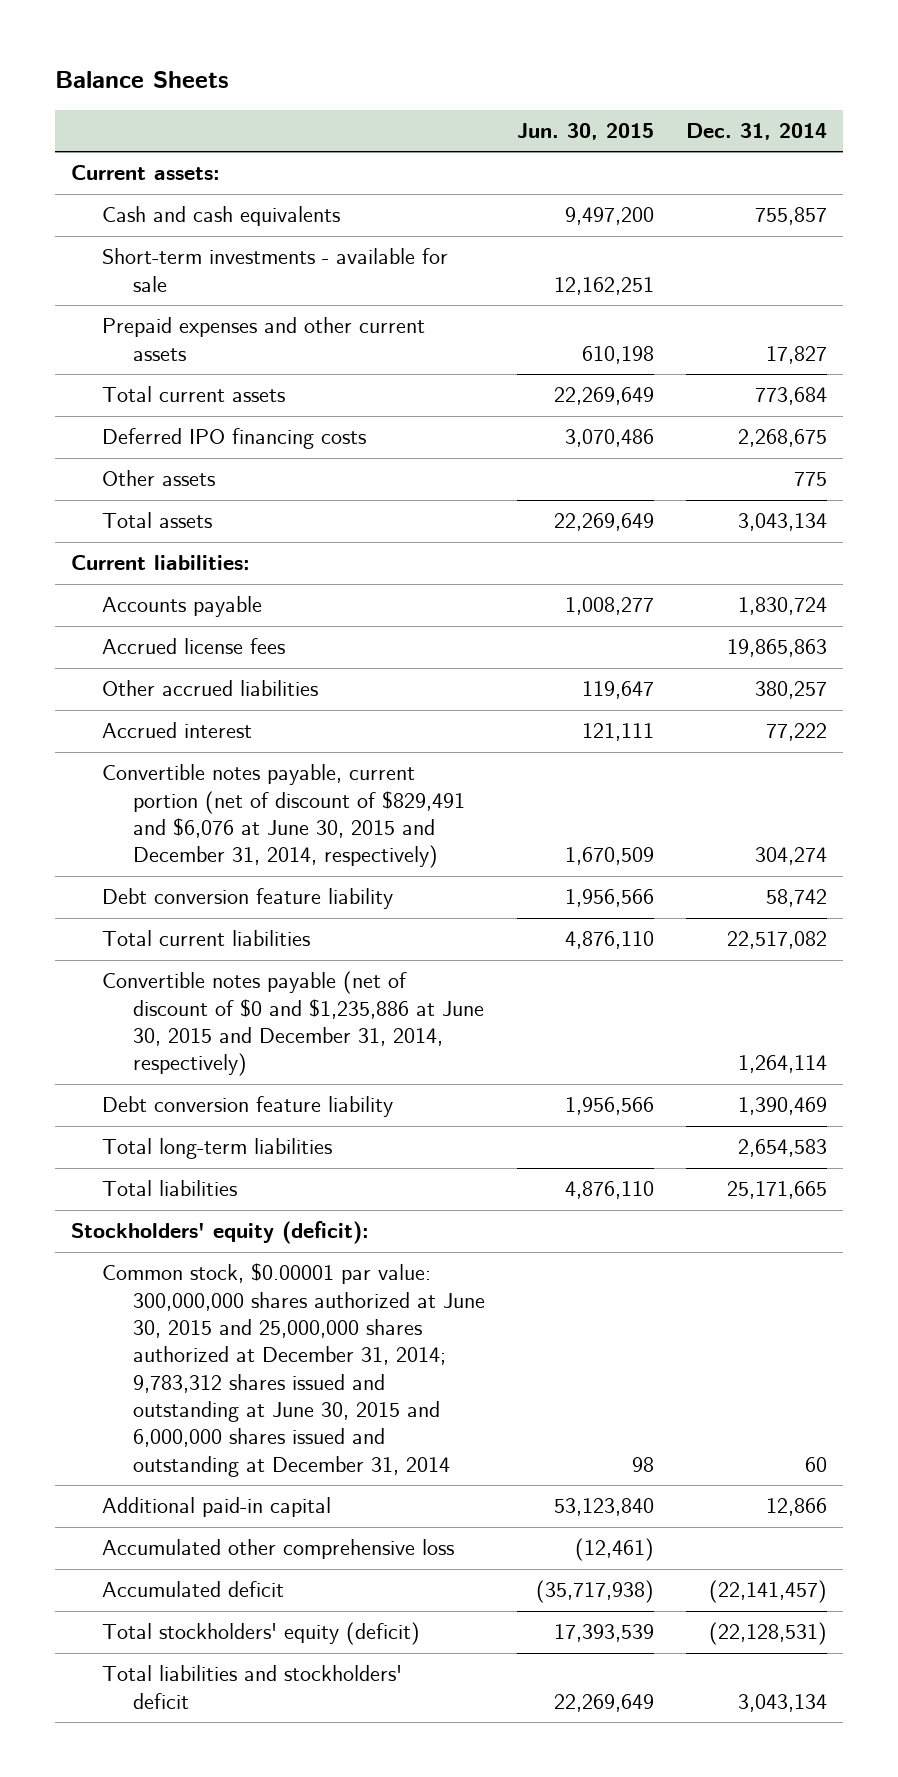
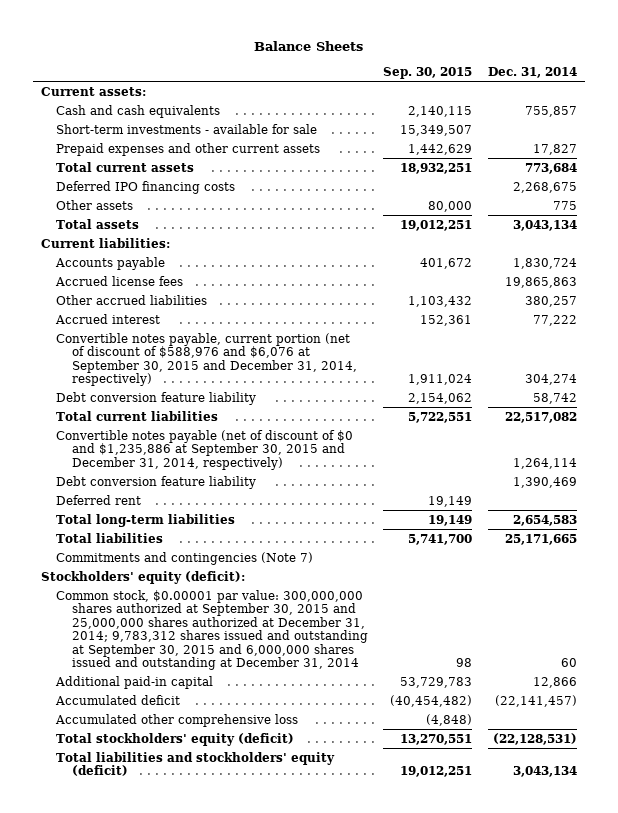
[516,122,654,140] Jun. 30, 2015 -> none
none -> [383,66,473,79] Sep. 30, 2015
[102,764,465,869] Convertible notes payable, current portion (net of discount of $829,491 and $6,076 at June 30, 2015 and December 31, 2014, respectively) -> [56,332,357,387] Convertible notes payable, current portion (net of discount of $588,976 and $6,076 at September 30, 2015 and December 31, 2014, respectively)
[102,971,484,1077] Convertible notes payable (net of discount of $0 and $1,235,886 at June 30, 2015 and December 31, 2014, respectively) -> [56,429,354,470] Convertible notes payable (net of discount of $0 and $1,235,886 at September 30, 2015 and December 31, 2014, respectively)
none -> [56,494,142,505] Deferred rent
none -> [56,551,314,565] Commitments and contingencies (Note 7)
[102,1263,485,1477] Common stock, $0.00001 par value: 300,000,000 shares authorized at June 30, 2015 and 25,000,000 shares authorized at December 31, 2014; 9,783,312 shares issued and outstanding at June 30, 2015 and 6,000,000 shares issued and outstanding at December 31, 2014 -> [56,589,368,671] Common stock, $0.00001 par value: 300,000,000 shares authorized at September 30, 2015 and 25,000,000 shares authorized at December 31, 2014; 9,783,312 shares issued and outstanding at September 30, 2015 and 6,000,000 shares issued and outstanding at December 31, 2014
[102,1539,455,1560] Accumulated other comprehensive loss -> [55,713,299,727] Accumulated other comprehensive loss
[102,1665,403,1709] Total liabilities and stockholders' deficit -> [56,751,336,777] Total liabilities and stockholders' equity (deficit)

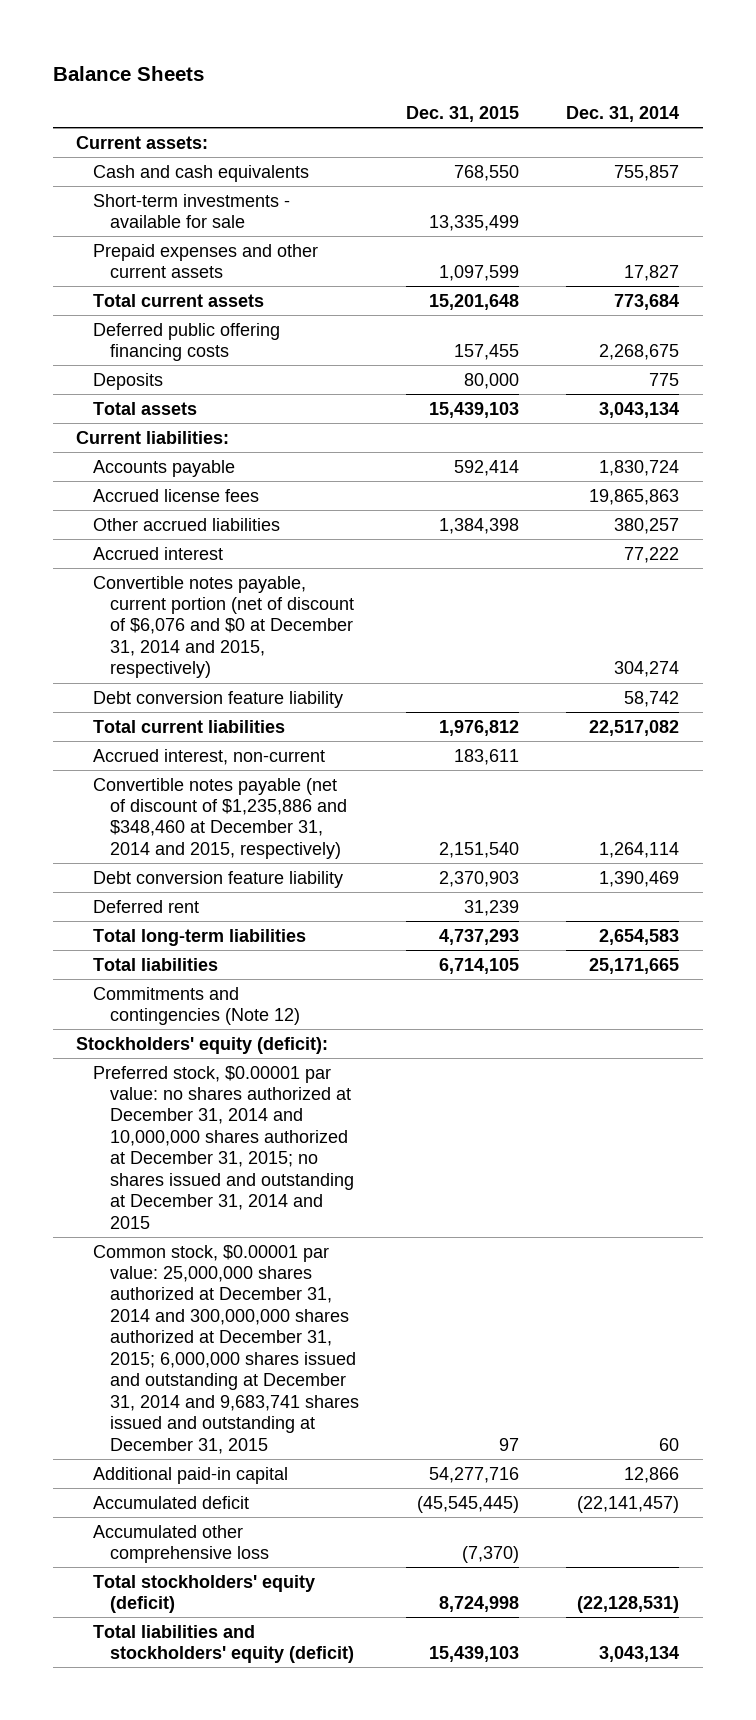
[383,66,473,79] Sep. 30, 2015 -> none
none -> [406,105,520,122] Dec. 31, 2015
[56,180,236,194] Deferred IPO financing costs -> [93,322,281,361] Deferred public offering financing costs
[56,199,134,210] Other assets -> [93,372,164,390] Deposits
[56,332,357,387] Convertible notes payable, current portion (net of discount of $588,976 and $6,076 at September 30, 2015 and December 31, 2014, respectively) -> [93,575,354,679] Convertible notes payable, current portion (net of discount of $6,076 and $0 at December 31, 2014 and 2015, respectively)
none -> [93,748,326,765] Accrued interest, non-current
[56,429,354,470] Convertible notes payable (net of discount of $0 and $1,235,886 at September 30, 2015 and December 31, 2014, respectively) -> [93,777,347,859] Convertible notes payable (net of discount of $1,235,886 and $348,460 at December 31, 2014 and 2015, respectively)
[56,551,314,565] Commitments and contingencies (Note 7) -> [93,986,300,1025] Commitments and contingencies (Note 12)
none -> [93,1065,354,1229] Preferred stock, $0.00001 par value: no shares authorized at December 31, 2014 and 10,000,000 shares authorized at December 31, 2015; no shares issued and outstanding at December 31, 2014 and 2015
[56,589,368,671] Common stock, $0.00001 par value: 300,000,000 shares authorized at September 30, 2015 and 25,000,000 shares authorized at December 31, 2014; 9,783,312 shares issued and outstanding at September 30, 2015 and 6,000,000 shares issued and outstanding at December 31, 2014 -> [93,1244,359,1454] Common stock, $0.00001 par value: 25,000,000 shares authorized at December 31, 2014 and 300,000,000 shares authorized at December 31, 2015; 6,000,000 shares issued and outstanding at December 31, 2014 and 9,683,741 shares issued and outstanding at December 31, 2015

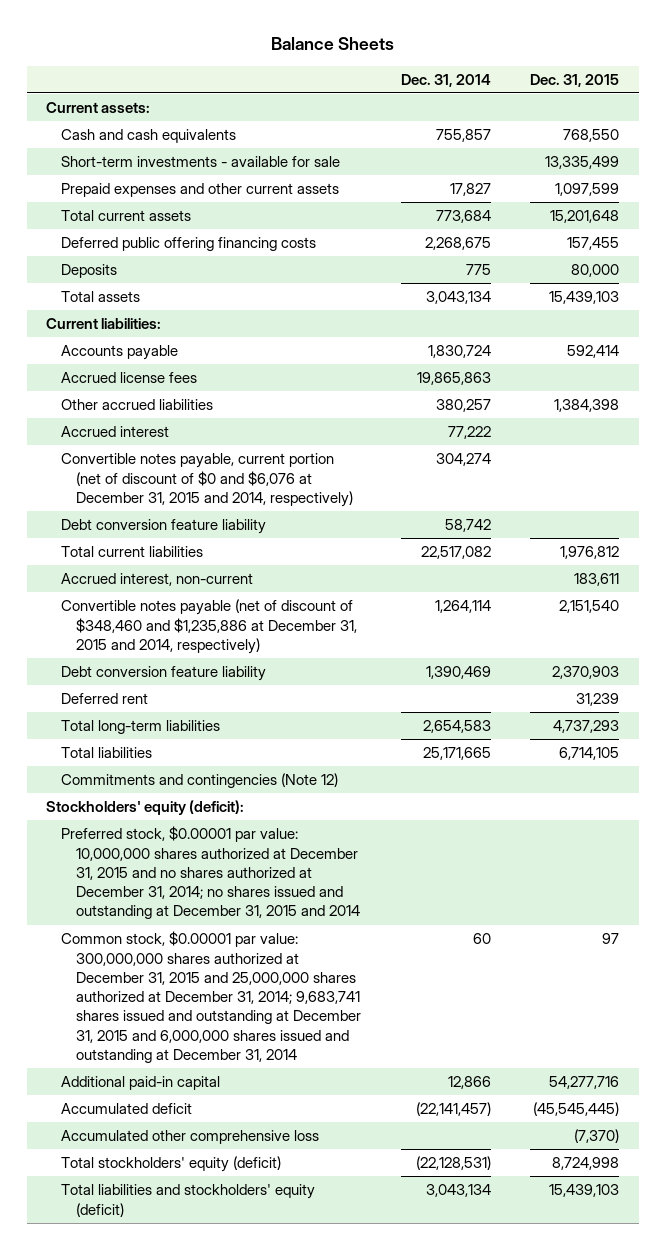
[93,575,354,679] Convertible notes payable, current portion (net of discount of $6,076 and $0 at December 31, 2014 and 2015, respectively) -> [61,453,354,507] Convertible notes payable, current portion (net of discount of $0 and $6,076 at December 31, 2015 and 2014, respectively)
[93,777,347,859] Convertible notes payable (net of discount of $1,235,886 and $348,460 at December 31, 2014 and 2015, respectively) -> [61,599,358,654] Convertible notes payable (net of discount of $348,460 and $1,235,886 at December 31, 2015 and 2014, respectively)
[93,1065,354,1229] Preferred stock, $0.00001 par value: no shares authorized at December 31, 2014 and 10,000,000 shares authorized at December 31, 2015; no shares issued and outstanding at December 31, 2014 and 2015 -> [61,826,361,920] Preferred stock, $0.00001 par value: 10,000,000 shares authorized at December 31, 2015 and no shares authorized at December 31, 2014; no shares issued and outstanding at December 31, 2015 and 2014
[93,1244,359,1454] Common stock, $0.00001 par value: 25,000,000 shares authorized at December 31, 2014 and 300,000,000 shares authorized at December 31, 2015; 6,000,000 shares issued and outstanding at December 31, 2014 and 9,683,741 shares issued and outstanding at December 31, 2015 -> [61,931,362,1064] Common stock, $0.00001 par value: 300,000,000 shares authorized at December 31, 2015 and 25,000,000 shares authorized at December 31, 2014; 9,683,741 shares issued and outstanding at December 31, 2015 and 6,000,000 shares issued and outstanding at December 31, 2014

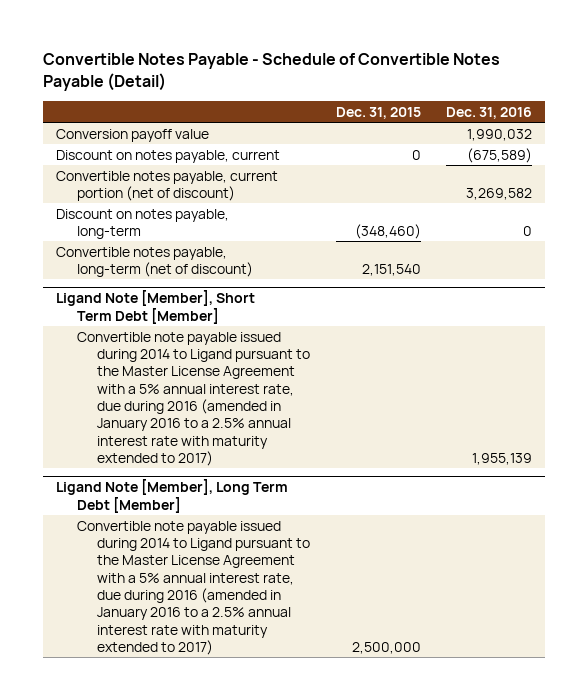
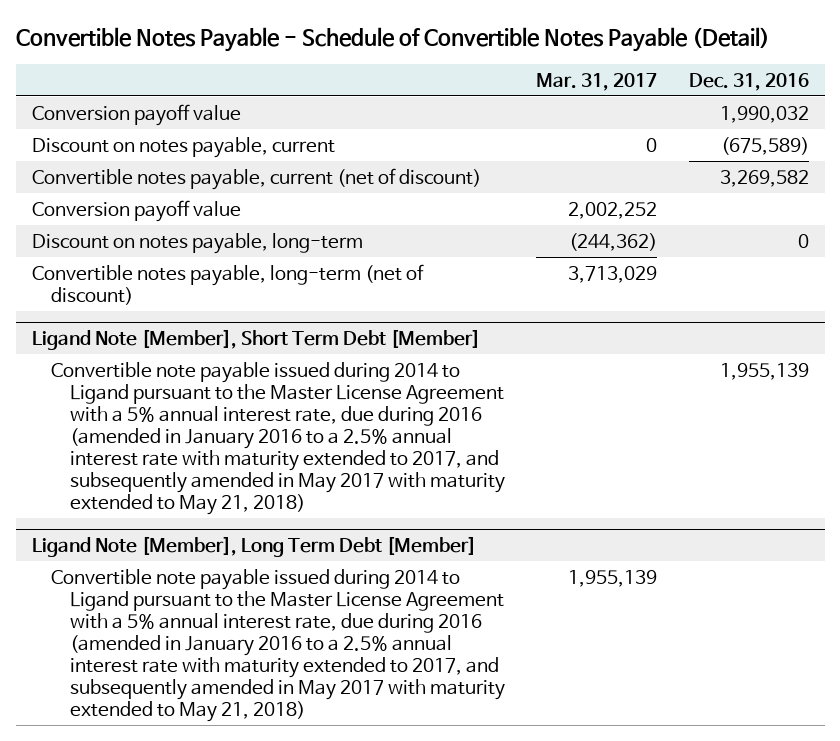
[335,106,421,119] Dec. 31, 2015 -> none
none -> [536,72,658,91] Mar. 31, 2017
[56,170,279,201] Convertible notes payable, current portion (net of discount) -> [31,167,481,190] Convertible notes payable, current (net of discount)
none -> [31,199,241,222] Conversion payoff value
[76,331,311,467] Convertible note payable issued during 2014 to Ligand pursuant to the Master License Agreement with a 5% annual interest rate, due during 2016 (amended in January 2016 to a 2.5% annual interest rate with maturity extended to 2017) -> [50,361,505,516] Convertible note payable issued during 2014 to Ligand pursuant to the Master License Agreement with a 5% annual interest rate, due during 2016 (amended in January 2016 to a 2.5% annual interest rate with maturity extended to 2017, and subsequently amended in May 2017 with maturity extended to May 21, 2018)
[76,520,311,656] Convertible note payable issued during 2014 to Ligand pursuant to the Master License Agreement with a 5% annual interest rate, due during 2016 (amended in January 2016 to a 2.5% annual interest rate with maturity extended to 2017) -> [50,568,505,723] Convertible note payable issued during 2014 to Ligand pursuant to the Master License Agreement with a 5% annual interest rate, due during 2016 (amended in January 2016 to a 2.5% annual interest rate with maturity extended to 2017, and subsequently amended in May 2017 with maturity extended to May 21, 2018)

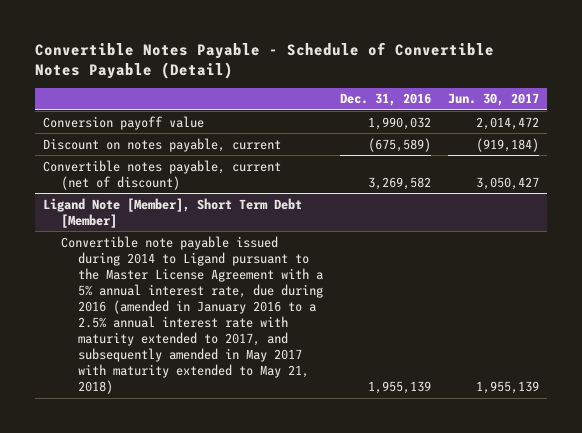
[536,72,658,91] Mar. 31, 2017 -> none
none -> [447,93,539,107] Jun. 30, 2017
[31,199,241,222] Conversion payoff value -> none
[31,232,363,254] Discount on notes payable, long-term -> none
[31,263,424,305] Convertible notes payable, long-term (net of discount) -> none
[31,535,476,557] Ligand Note [Member], Long Term Debt [Member] -> none
[50,568,505,723] Convertible note payable issued during 2014 to Ligand pursuant to the Master License Agreement with a 5% annual interest rate, due during 2016 (amended in January 2016 to a 2.5% annual interest rate with maturity extended to 2017, and subsequently amended in May 2017 with maturity extended to May 21, 2018) -> none

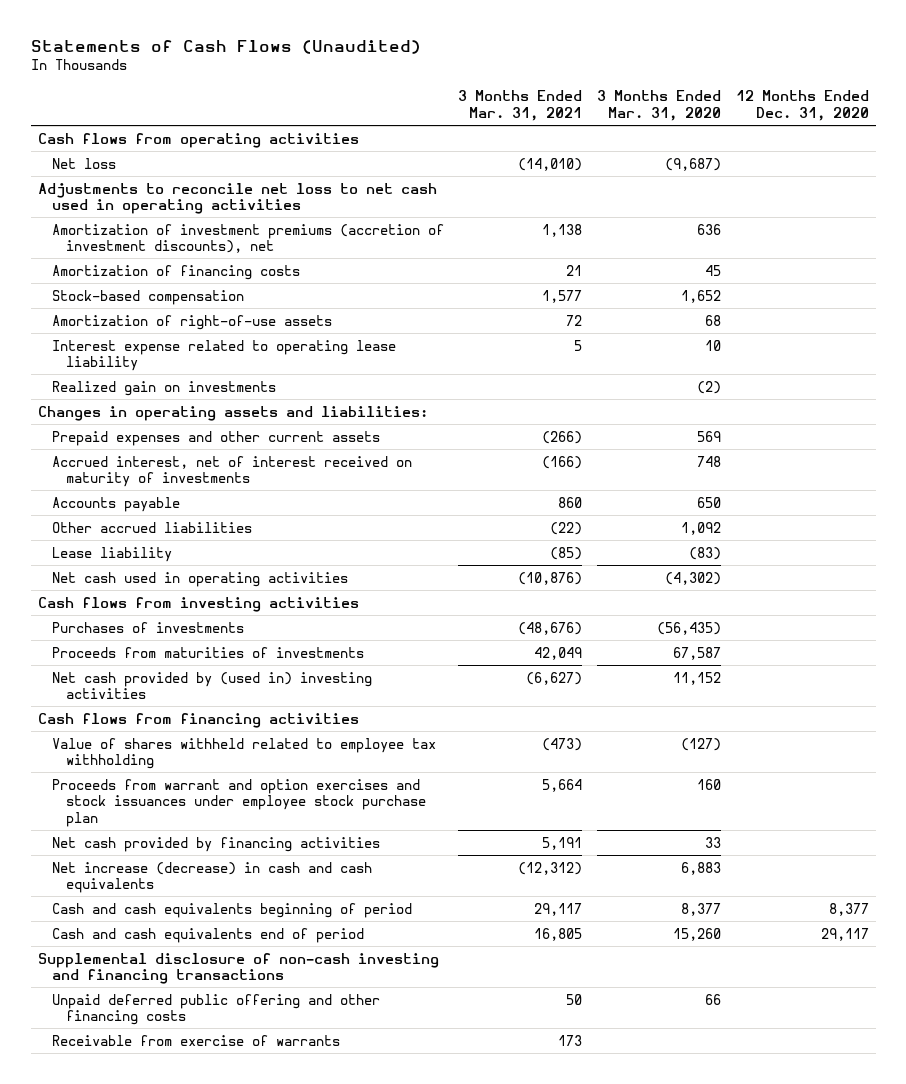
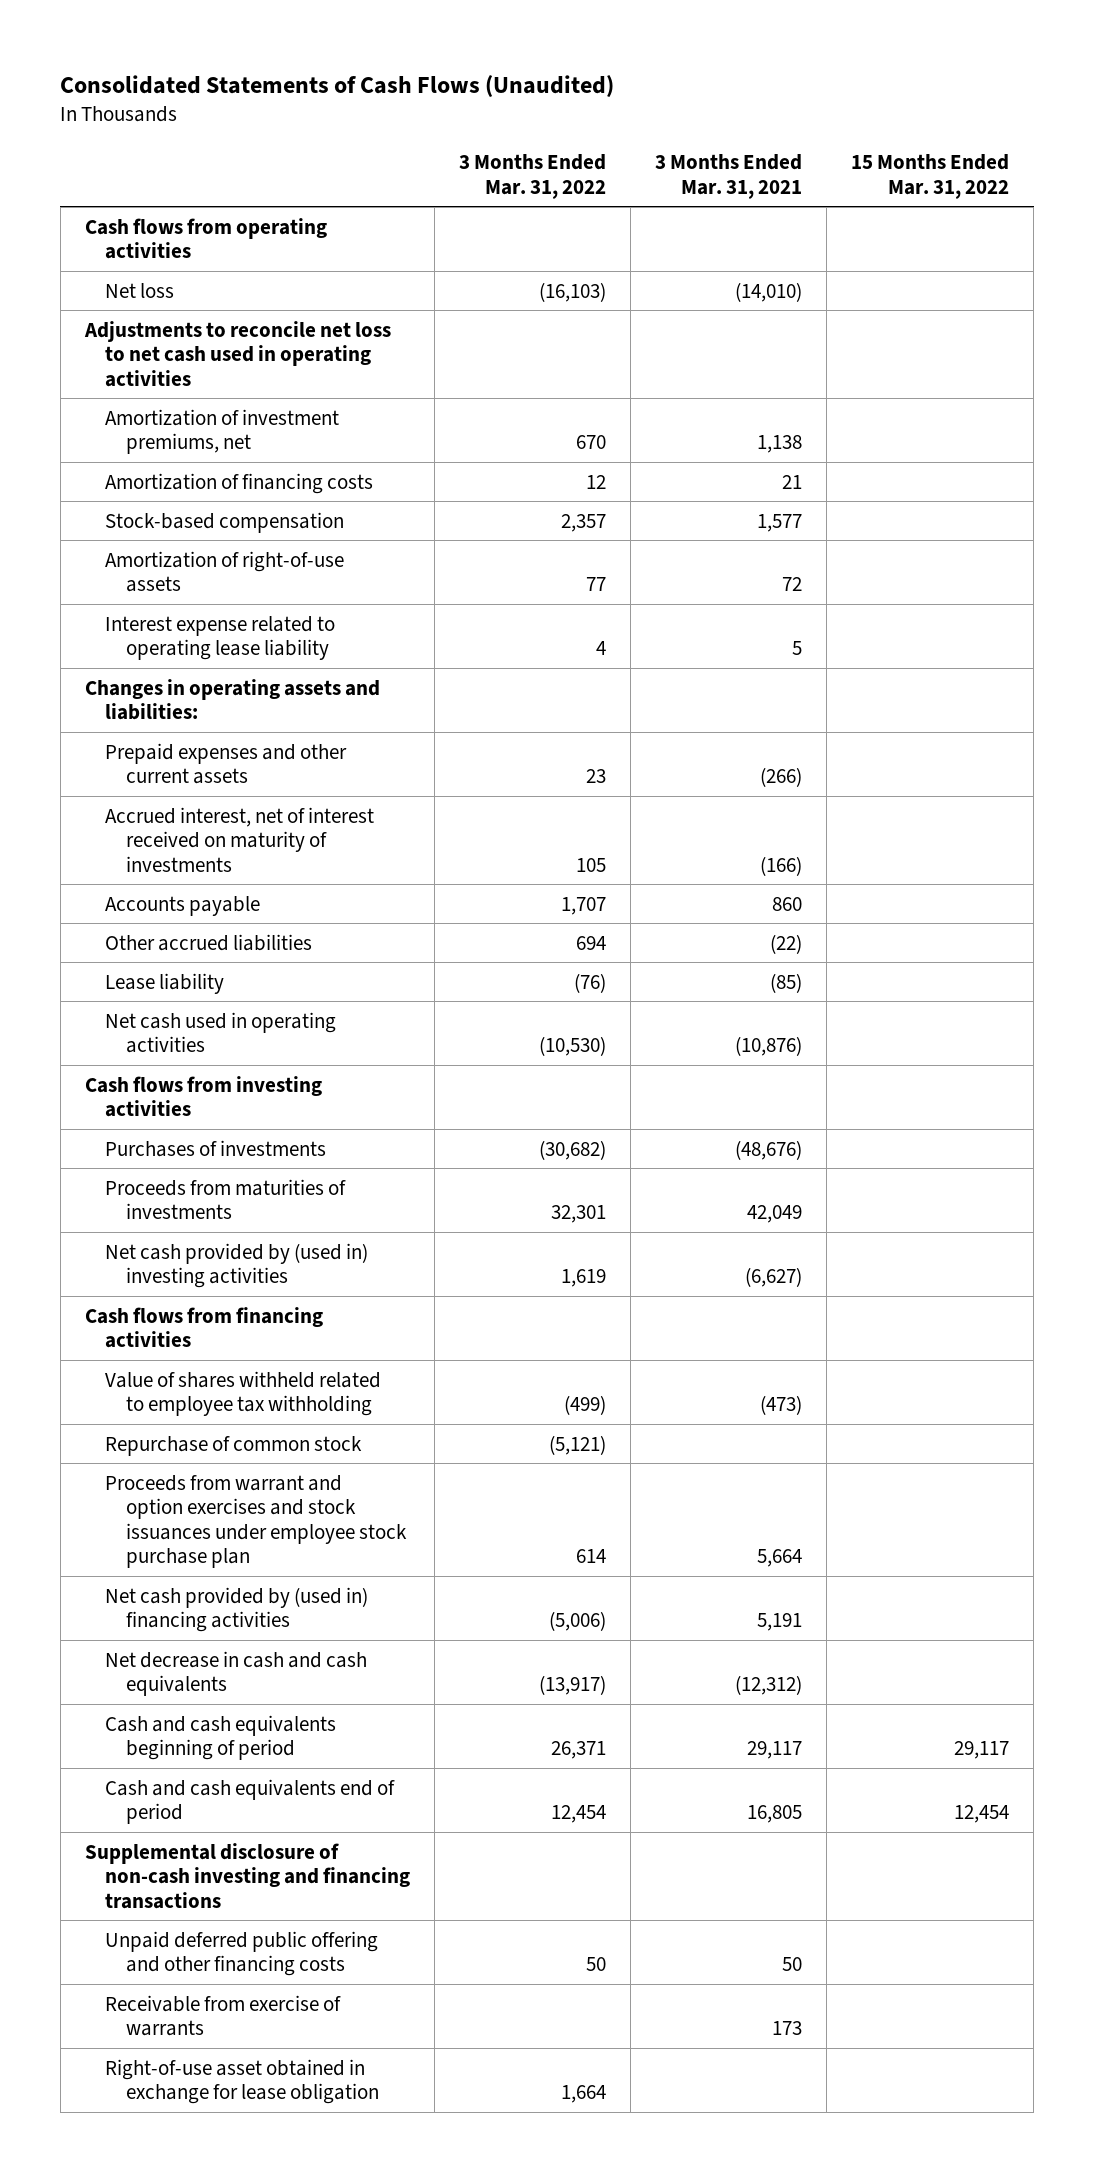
[30,39,421,54] Statements of Cash Flows (Unaudited) -> [60,75,615,98] Consolidated Statements of Cash Flows (Unaudited)
[597,90,722,121] 3 Months Ended Mar. 31, 2020 -> none
[735,90,869,121] 12 Months Ended Dec. 31, 2020 -> none
none -> [459,154,607,199] 3 Months Ended Mar. 31, 2022
none -> [851,154,1010,199] 15 Months Ended Mar. 31, 2022
[51,223,444,254] Amortization of investment premiums (accretion of investment discounts), net -> [105,408,340,455] Amortization of investment premiums, net
[51,380,276,396] Realized gain on investments -> none
none -> [105,1435,363,1456] Repurchase of common stock
[51,836,380,852] Net cash provided by financing activities -> [105,1586,369,1633] Net cash provided by (used in) financing activities
[51,861,372,894] Net increase (decrease) in cash and cash equivalents -> [105,1650,368,1697] Net decrease in cash and cash equivalents
none -> [105,2058,379,2105] Right-of-use asset obtained in exchange for lease obligation

